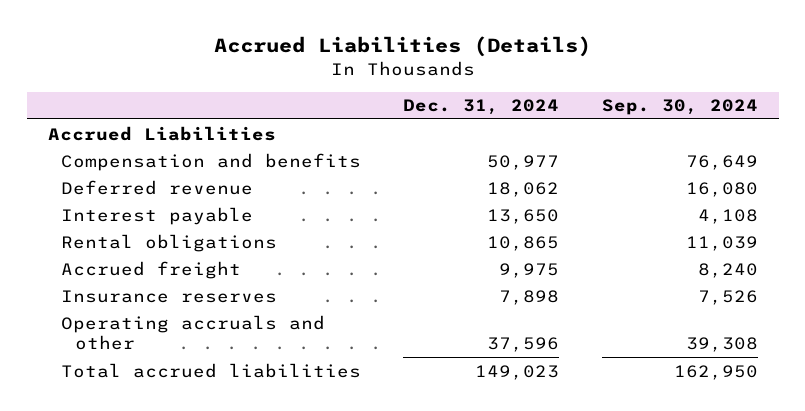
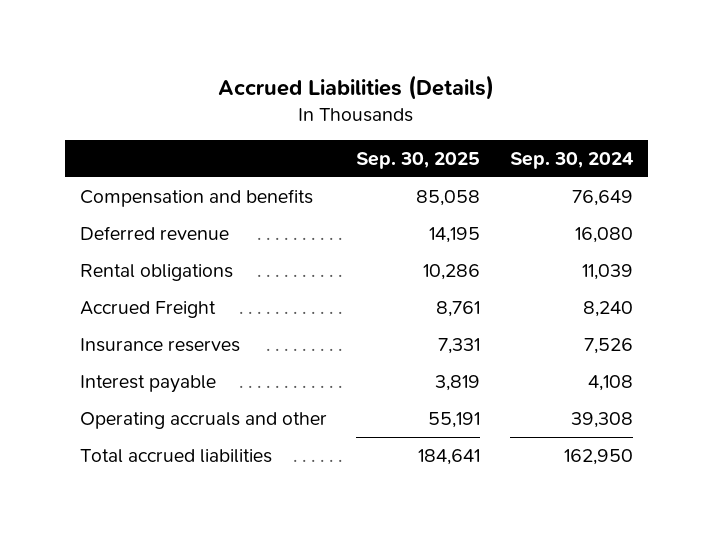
[403,99,560,116] Dec. 31, 2024 -> none
none -> [356,151,481,169] Sep. 30, 2025
[47,125,276,141] Accrued Liabilities -> none
[61,260,242,279] Accrued freight -> [79,300,216,318] Accrued Freight
[61,206,254,225] Interest payable -> [79,374,216,393] Interest payable

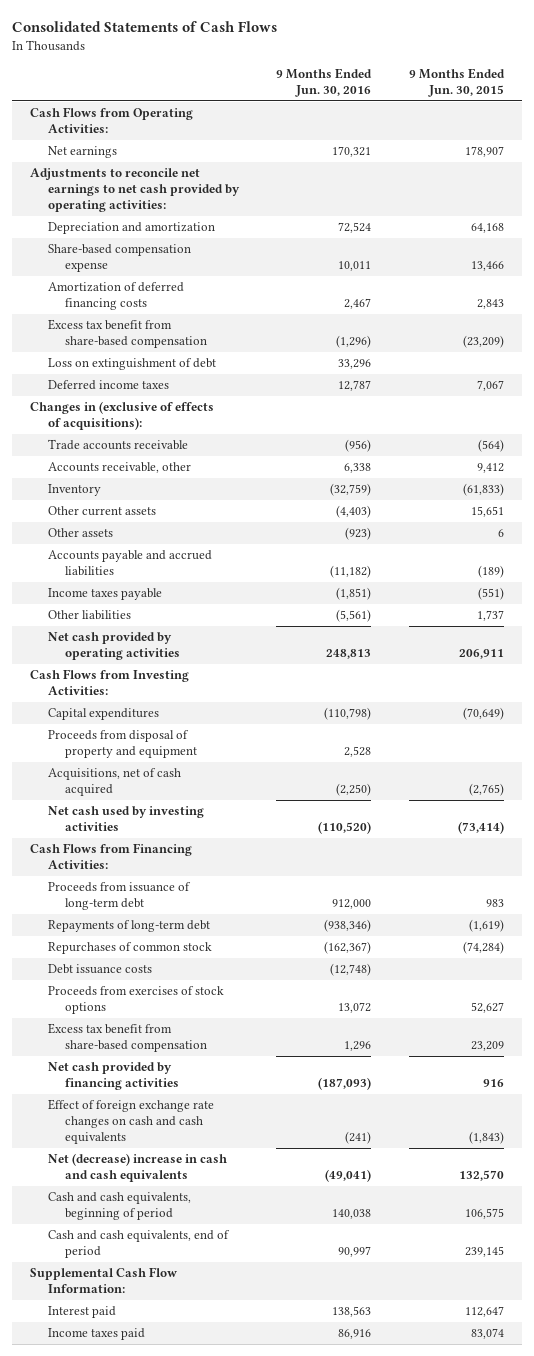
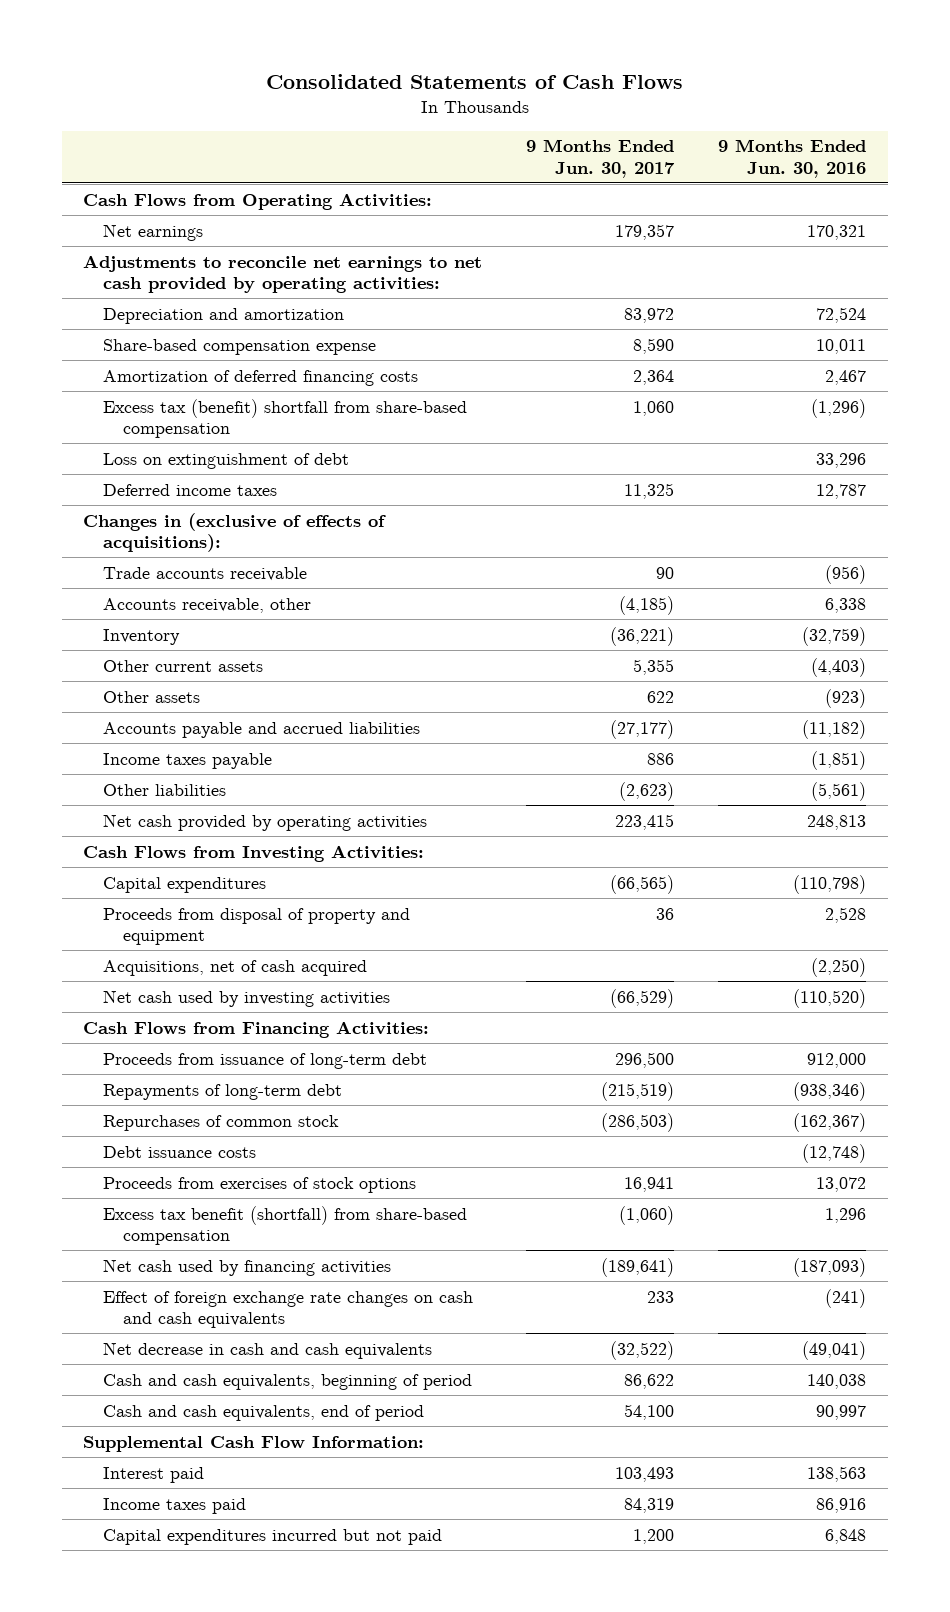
[408,68,505,98] 9 Months Ended Jun. 30, 2015 -> none
none -> [526,139,676,178] 9 Months Ended Jun. 30, 2017
[47,319,207,349] Excess tax benefit from share-based compensation -> [103,398,468,438] Excess tax (benefit) shortfall from share-based compensation
[47,1023,207,1053] Excess tax benefit from share-based compensation -> [103,1205,468,1245] Excess tax benefit (shortfall) from share-based compensation
[47,1062,179,1091] Net cash provided by financing activities -> [103,1258,392,1276] Net cash used by financing activities
[47,1153,227,1183] Net (decrease) increase in cash and cash equivalents -> [103,1341,433,1359] Net decrease in cash and cash equivalents
none -> [103,1528,443,1545] Capital expenditures incurred but not paid

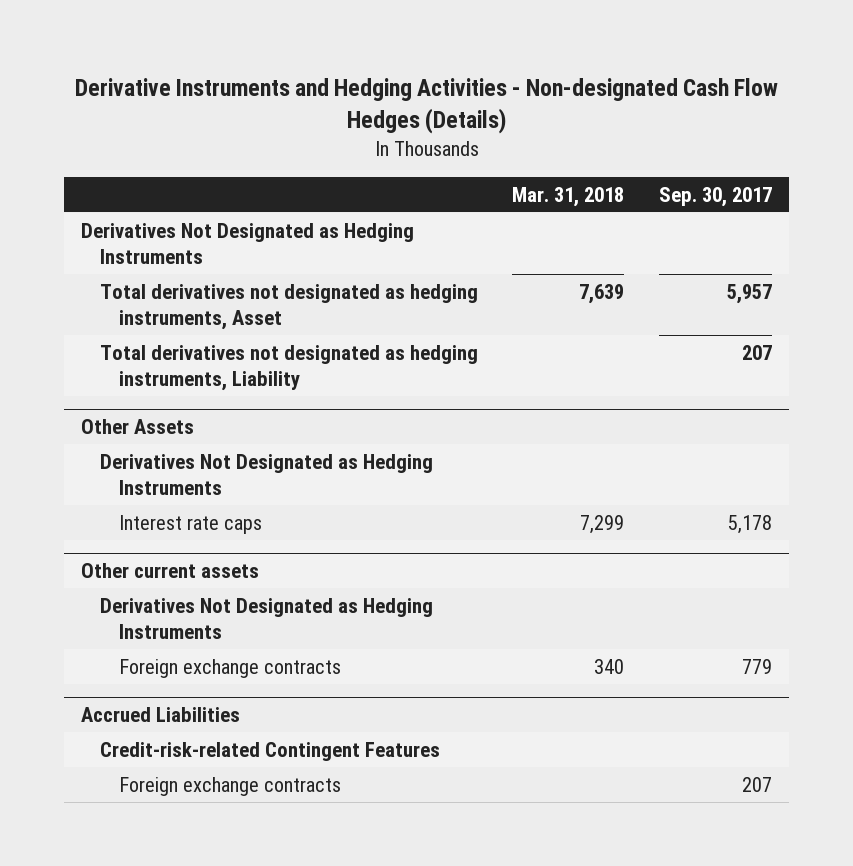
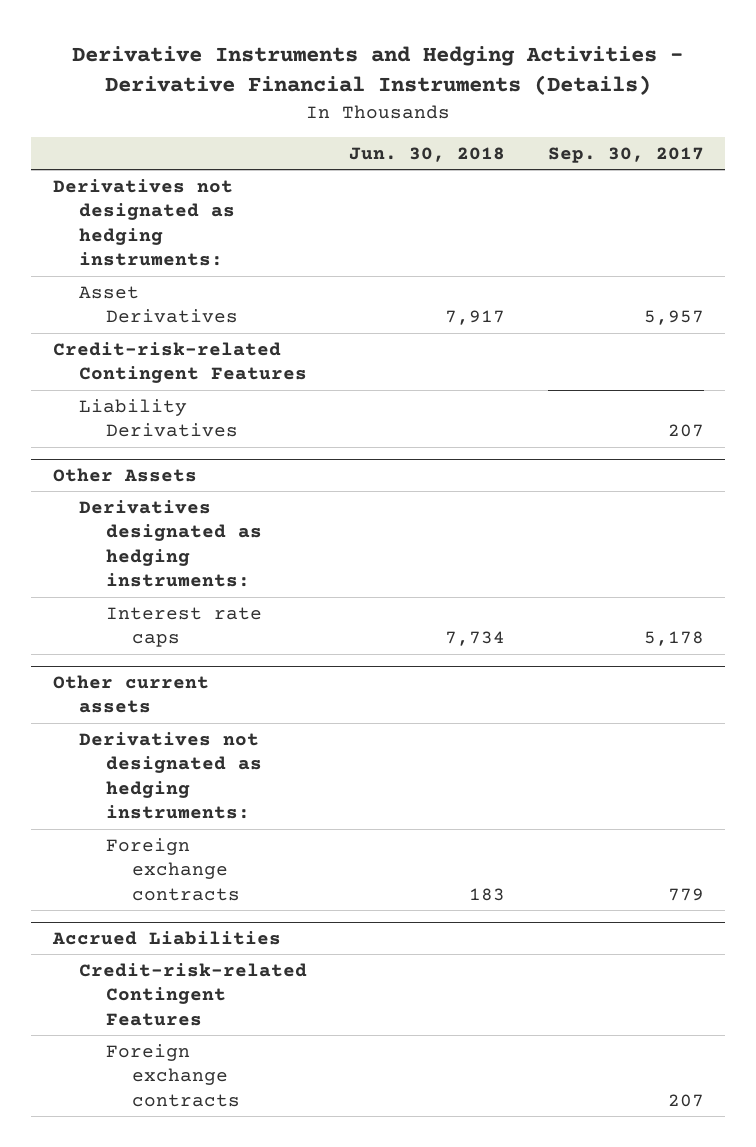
[74,78,778,135] Derivative Instruments and Hedging Activities - Non-designated Cash Flow Hedges (Details) -> [72,46,684,96] Derivative Instruments and Hedging Activities - Derivative Financial Instruments (Details)
[512,186,625,207] Mar. 31, 2018 -> none
none -> [349,146,506,162] Jun. 30, 2018
[81,222,415,264] Derivatives Not Designated as Hedging Instruments -> [52,178,236,267] Derivatives not designated as hedging instruments:
[100,283,479,330] Total derivatives not designated as hedging instruments, Asset -> [79,285,238,324] Asset Derivatives
none -> [52,341,308,384] Credit-risk-related Contingent Features
[100,344,479,391] Total derivatives not designated as hedging instruments, Liability -> [79,398,238,438] Liability Derivatives
[100,453,434,495] Derivatives Not Designated as Hedging Instruments -> [79,499,262,588] Derivatives designated as hedging instruments:
[100,597,434,639] Derivatives Not Designated as Hedging Instruments -> [79,731,262,820] Derivatives not designated as hedging instruments:

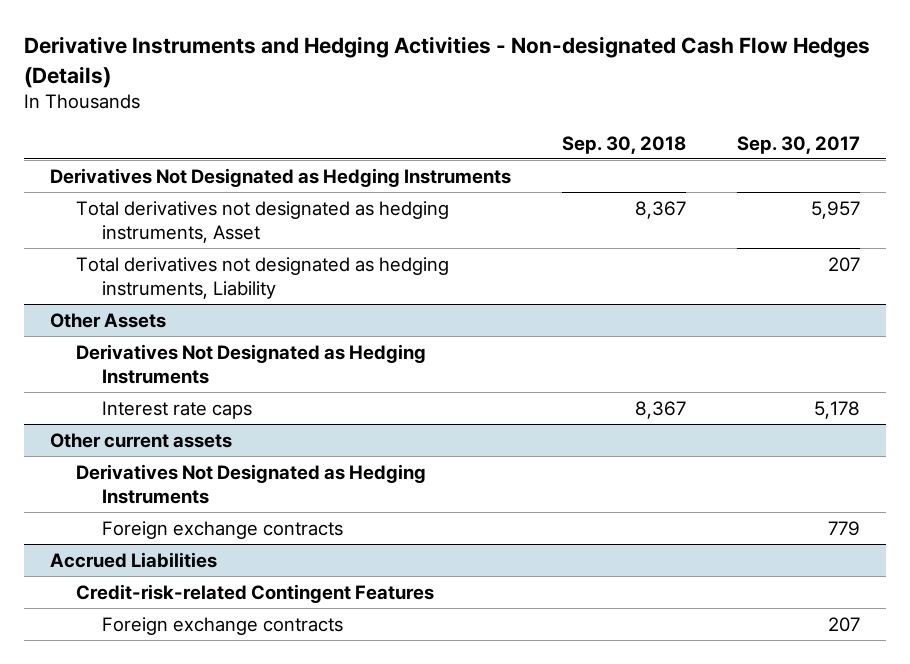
[72,46,684,96] Derivative Instruments and Hedging Activities - Derivative Financial Instruments (Details) -> [23,36,870,88] Derivative Instruments and Hedging Activities - Non-designated Cash Flow Hedges (Details)
[349,146,506,162] Jun. 30, 2018 -> none
none -> [561,135,686,154] Sep. 30, 2018
[52,341,308,384] Credit-risk-related Contingent Features -> none
[52,178,236,267] Derivatives not designated as hedging instruments: -> [49,167,511,187] Derivatives Not Designated as Hedging Instruments
[79,285,238,324] Asset Derivatives -> [76,200,450,243] Total derivatives not designated as hedging instruments, Asset
[79,398,238,438] Liability Derivatives -> [76,256,450,299] Total derivatives not designated as hedging instruments, Liability
[79,499,262,588] Derivatives designated as hedging instruments: -> [76,343,427,384] Derivatives Not Designated as Hedging Instruments
[79,731,262,820] Derivatives not designated as hedging instruments: -> [76,463,427,504] Derivatives Not Designated as Hedging Instruments

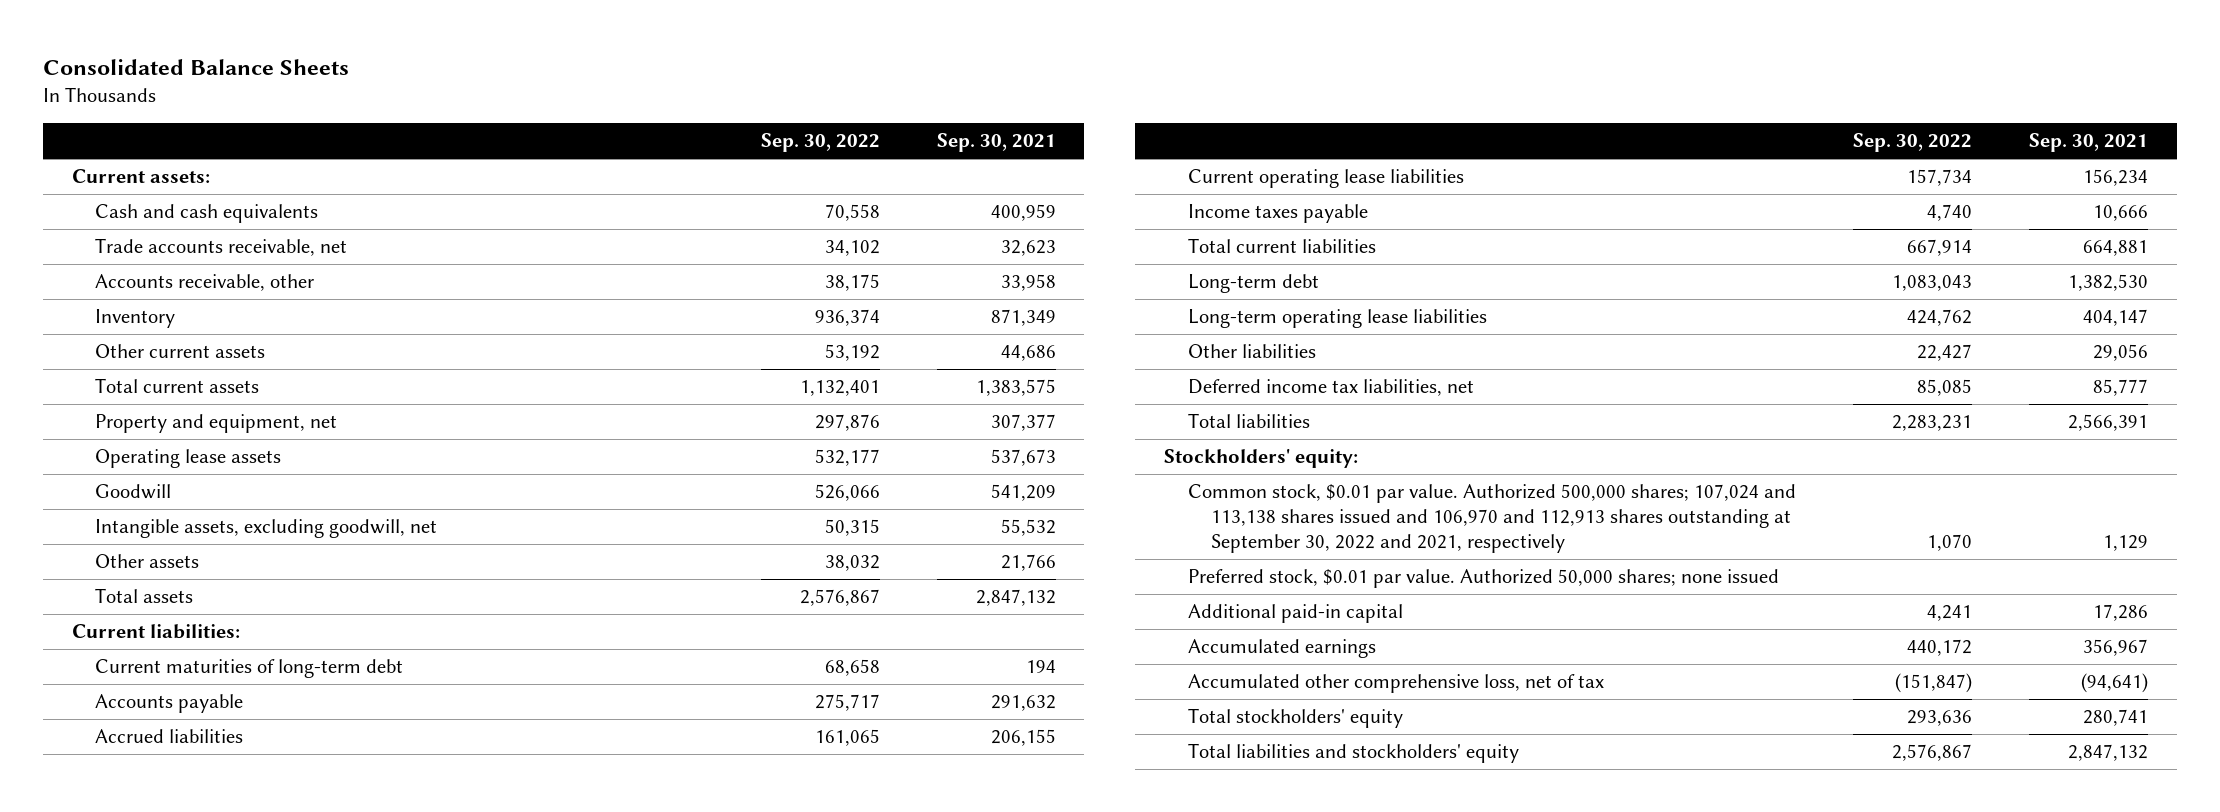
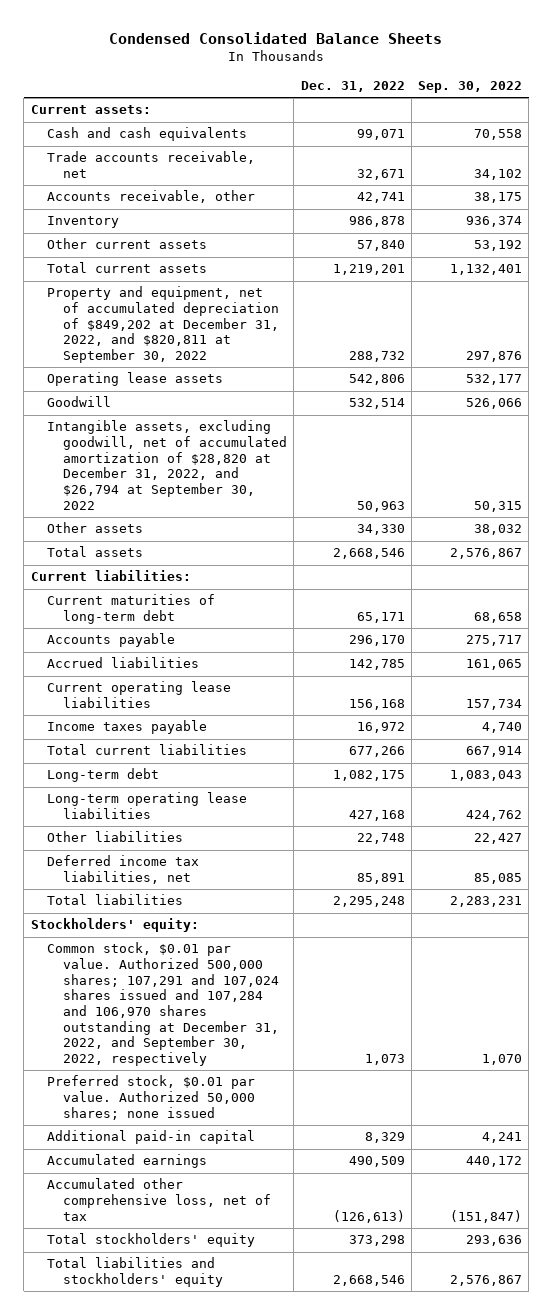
[43,58,350,75] Consolidated Balance Sheets -> [109,31,443,44] Condensed Consolidated Balance Sheets
[936,133,1056,153] Sep. 30, 2021 -> none
none -> [300,81,405,93] Dec. 31, 2022
[95,414,338,434] Property and equipment, net -> [46,286,280,363] Property and equipment, net of accumulated depreciation of $849,202 at December 31, 2022, and $820,811 at September 30, 2022
[95,519,438,539] Intangible assets, excluding goodwill, net -> [46,420,288,510] Intangible assets, excluding goodwill, net of accumulated amortization of $28,820 at December 31, 2022, and $26,794 at September 30, 2022
[1187,484,1796,553] Common stock, $0.01 par value. Authorized 500,000 shares; 107,024 and 113,138 shares issued and 106,970 and 112,913 shares outstanding at September 30, 2022 and 2021, respectively -> [46,942,280,1066] Common stock, $0.01 par value. Authorized 500,000 shares; 107,291 and 107,024 shares issued and 107,284 and 106,970 shares outstanding at December 31, 2022, and September 30, 2022, respectively

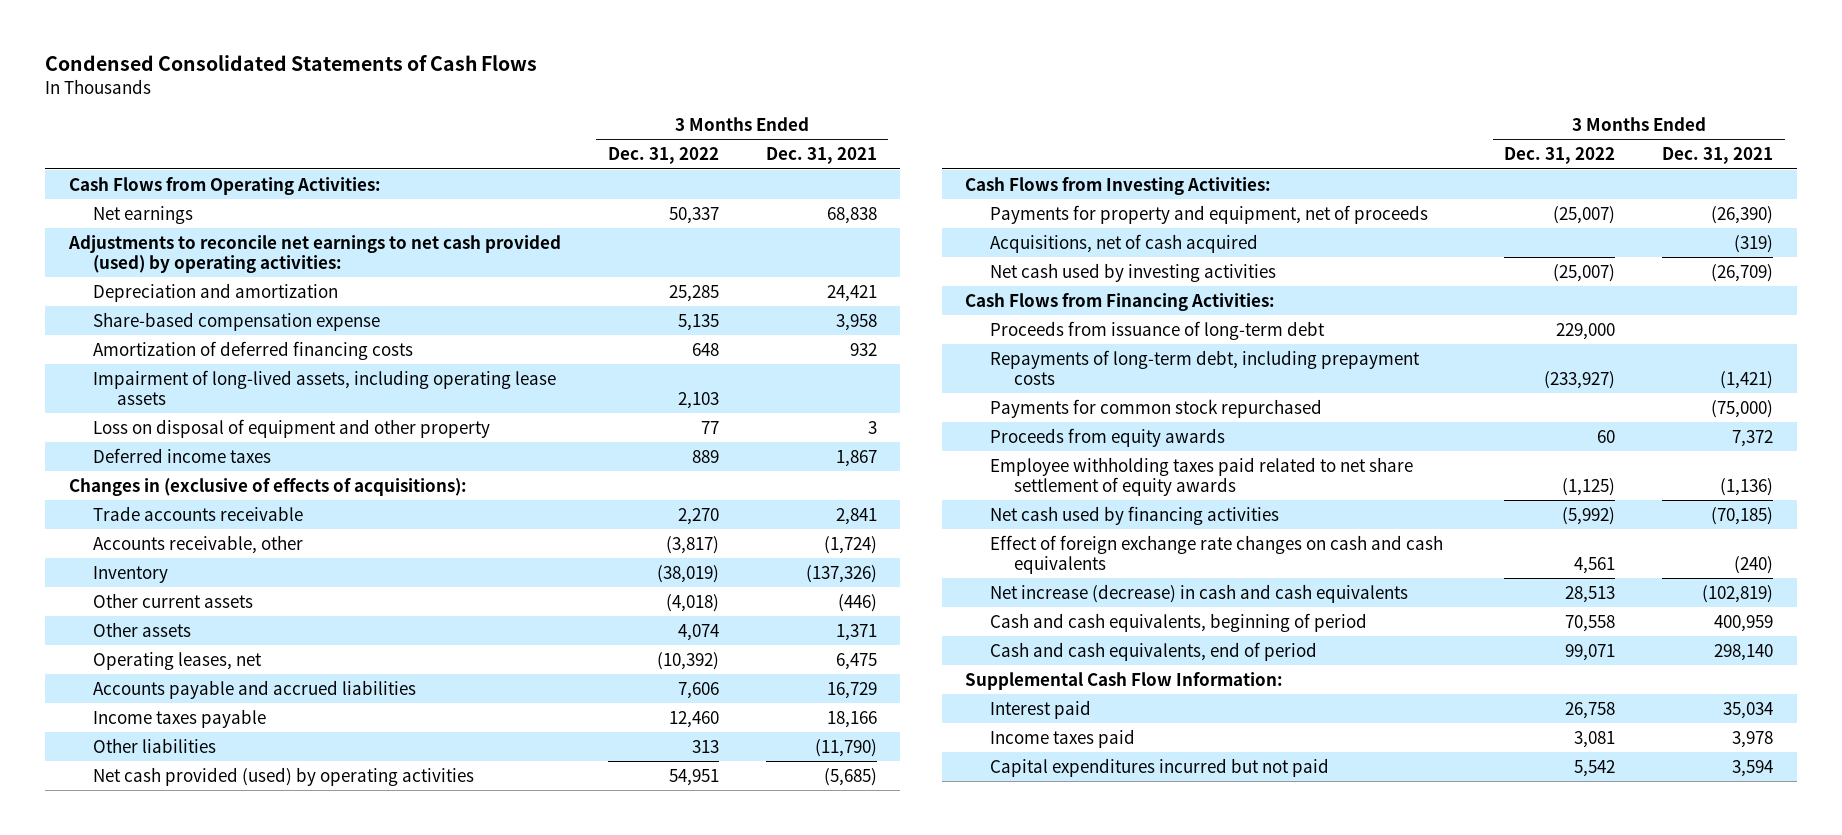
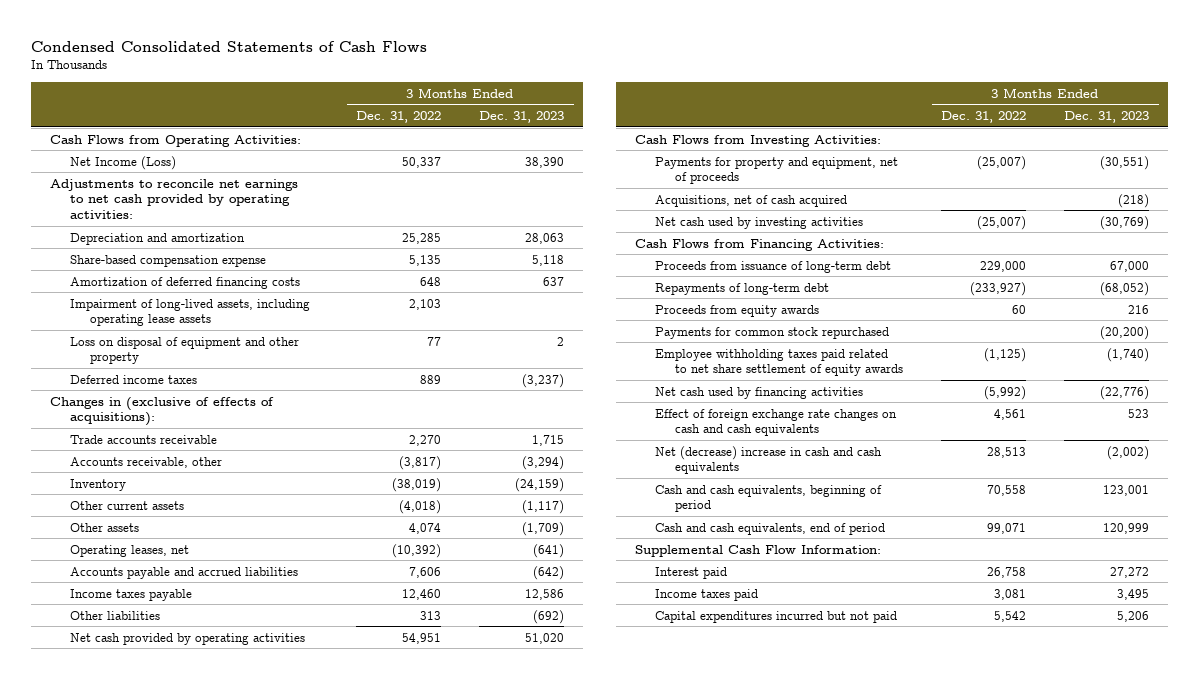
[765,147,877,165] Dec. 31, 2021 -> none
none -> [479,111,565,124] Dec. 31, 2023
[92,205,193,224] Net earnings -> [70,155,177,170] Net Income (Loss)
[67,234,561,273] Adjustments to reconcile net earnings to net cash provided (used) by operating activities: -> [50,178,299,220] Adjustments to reconcile net earnings to net cash provided by operating activities:
[92,766,474,786] Net cash provided (used) by operating activities -> [70,632,306,645] Net cash provided by operating activities
[989,349,1420,385] Repayments of long-term debt, including prepayment costs -> [655,282,830,295] Repayments of long-term debt
[989,398,1322,418] Payments for common stock repurchased -> [655,326,890,339] Payments for common stock repurchased
[989,583,1408,603] Net increase (decrease) in cash and cash equivalents -> [655,445,883,475] Net (decrease) increase in cash and cash equivalents

